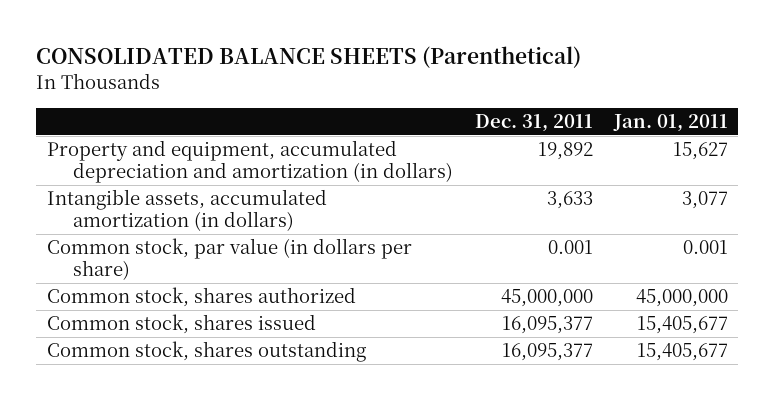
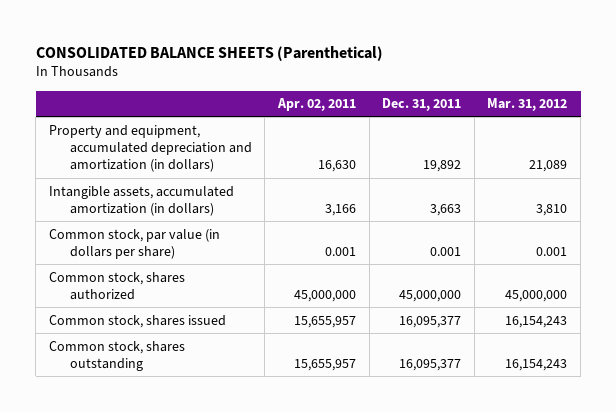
[612,113,728,132] Jan. 01, 2011 -> none
none -> [276,98,356,112] Apr. 02, 2011
none -> [487,98,568,112] Mar. 31, 2012
[546,191,593,210] 3,633 -> [430,203,462,216] 3,663

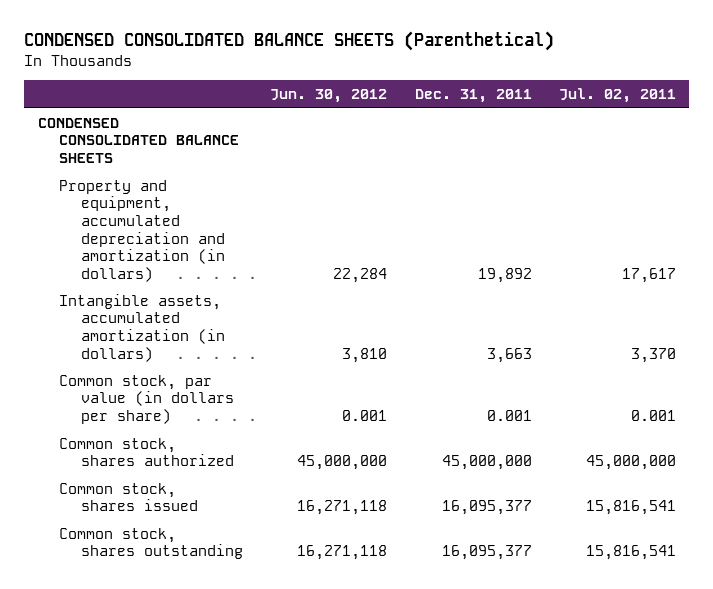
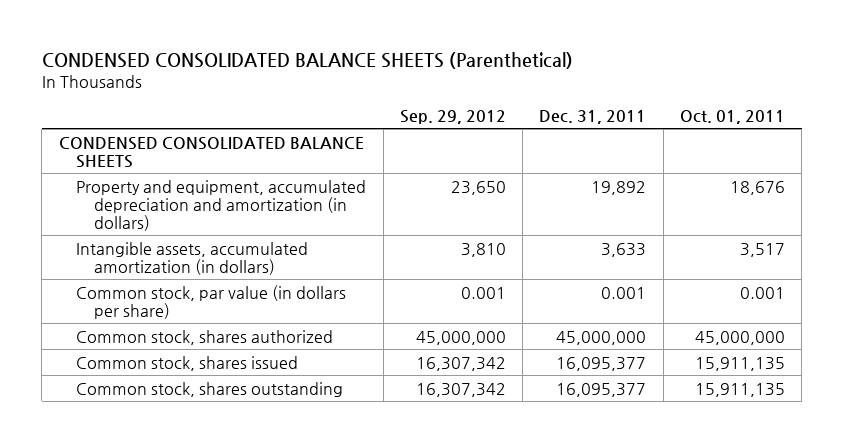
[270,88,388,103] Jun. 30, 2012 -> none
[558,87,676,103] Jul. 02, 2011 -> none
none -> [399,109,506,124] Sep. 29, 2012
none -> [679,109,785,124] Oct. 01, 2011
[486,347,532,363] 3,663 -> [601,242,647,257] 3,633

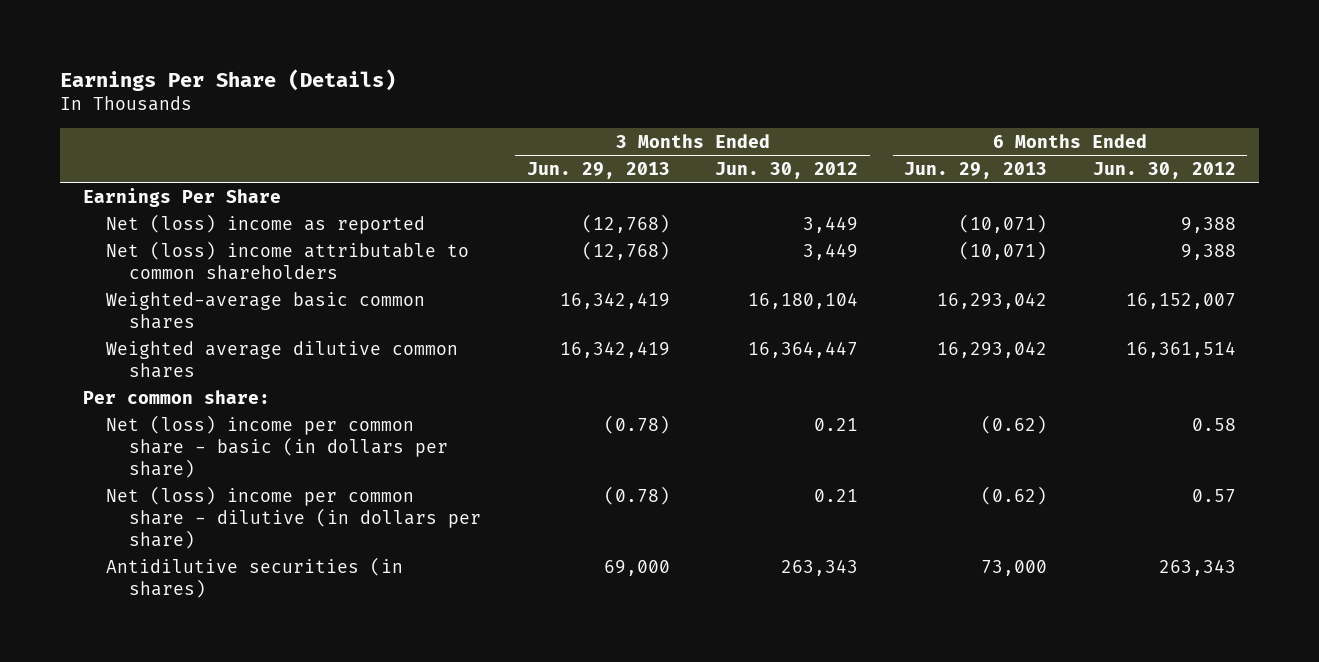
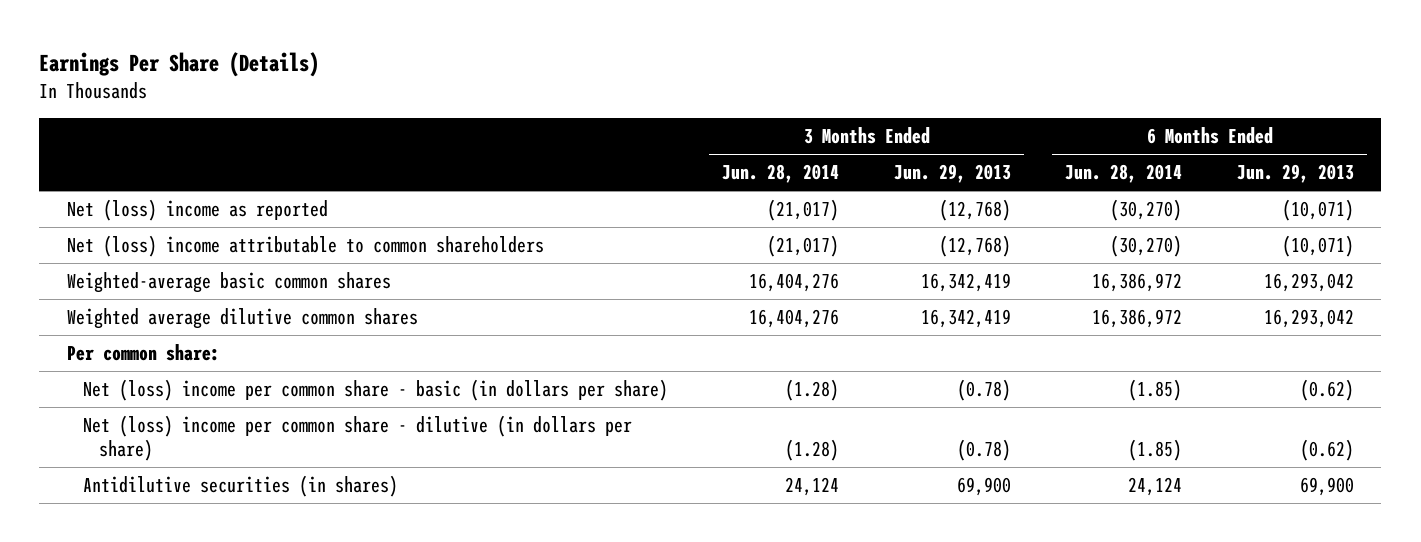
[715,161,859,179] Jun. 30, 2012 -> none
[1092,161,1236,179] Jun. 30, 2012 -> none
none -> [722,164,840,184] Jun. 28, 2014
none -> [1065,164,1183,184] Jun. 28, 2014
[82,187,281,207] Earnings Per Share -> none
[603,559,670,576] 69,000 -> [956,477,1011,497] 69,900
[981,559,1048,576] 73,000 -> [1299,477,1354,497] 69,900

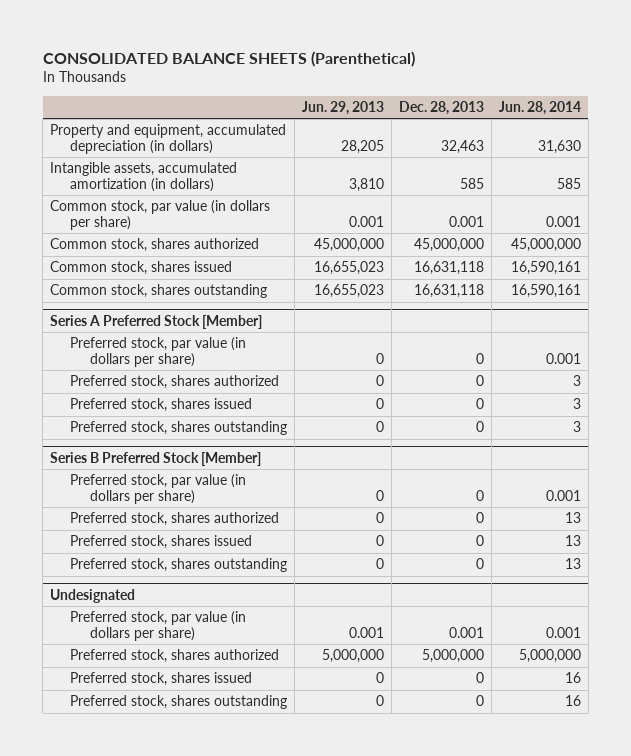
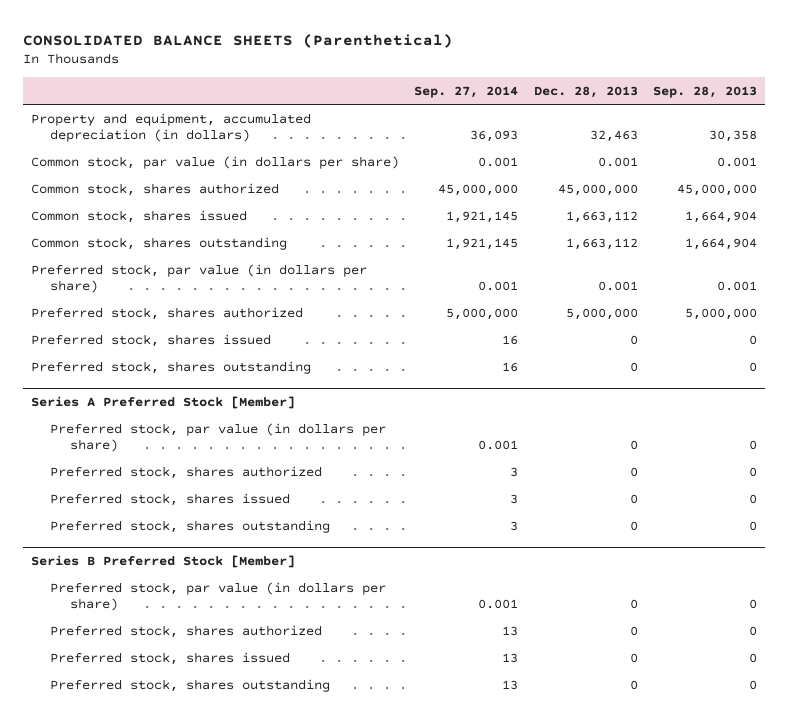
[301,100,384,115] Jun. 29, 2013 -> none
[498,100,581,115] Jun. 28, 2014 -> none
none -> [414,85,519,98] Sep. 27, 2014
none -> [653,85,758,98] Sep. 28, 2013
[50,162,238,192] Intangible assets, accumulated amortization (in dollars) -> none
[413,261,484,276] 16,631,118 -> [565,210,638,223] 1,663,112
[413,284,484,299] 16,631,118 -> [565,237,638,250] 1,663,112
none -> [30,263,367,293] Preferred stock, par value (in dollars per share)
none -> [30,306,303,320] Preferred stock, shares authorized
none -> [30,333,271,347] Preferred stock, shares issued
none -> [30,360,311,374] Preferred stock, shares outstanding
[50,588,136,603] Undesignated -> none
[70,611,247,641] Preferred stock, par value (in dollars per share) -> none
[70,649,280,664] Preferred stock, shares authorized -> none
[70,672,253,687] Preferred stock, shares issued -> none
[70,695,288,710] Preferred stock, shares outstanding -> none

